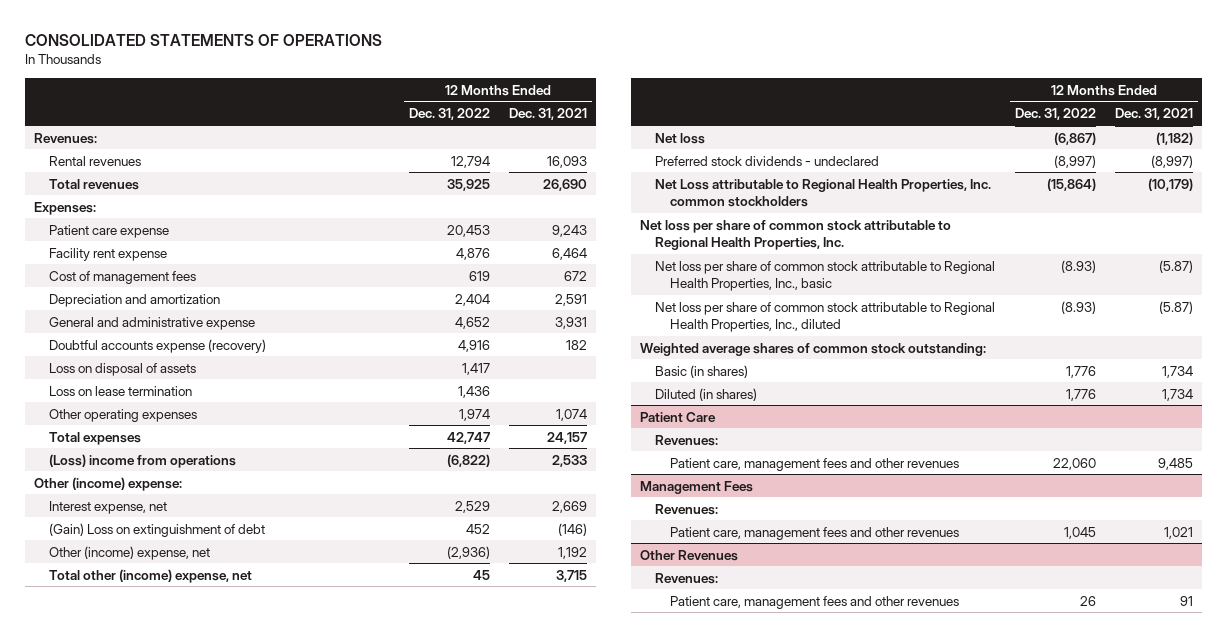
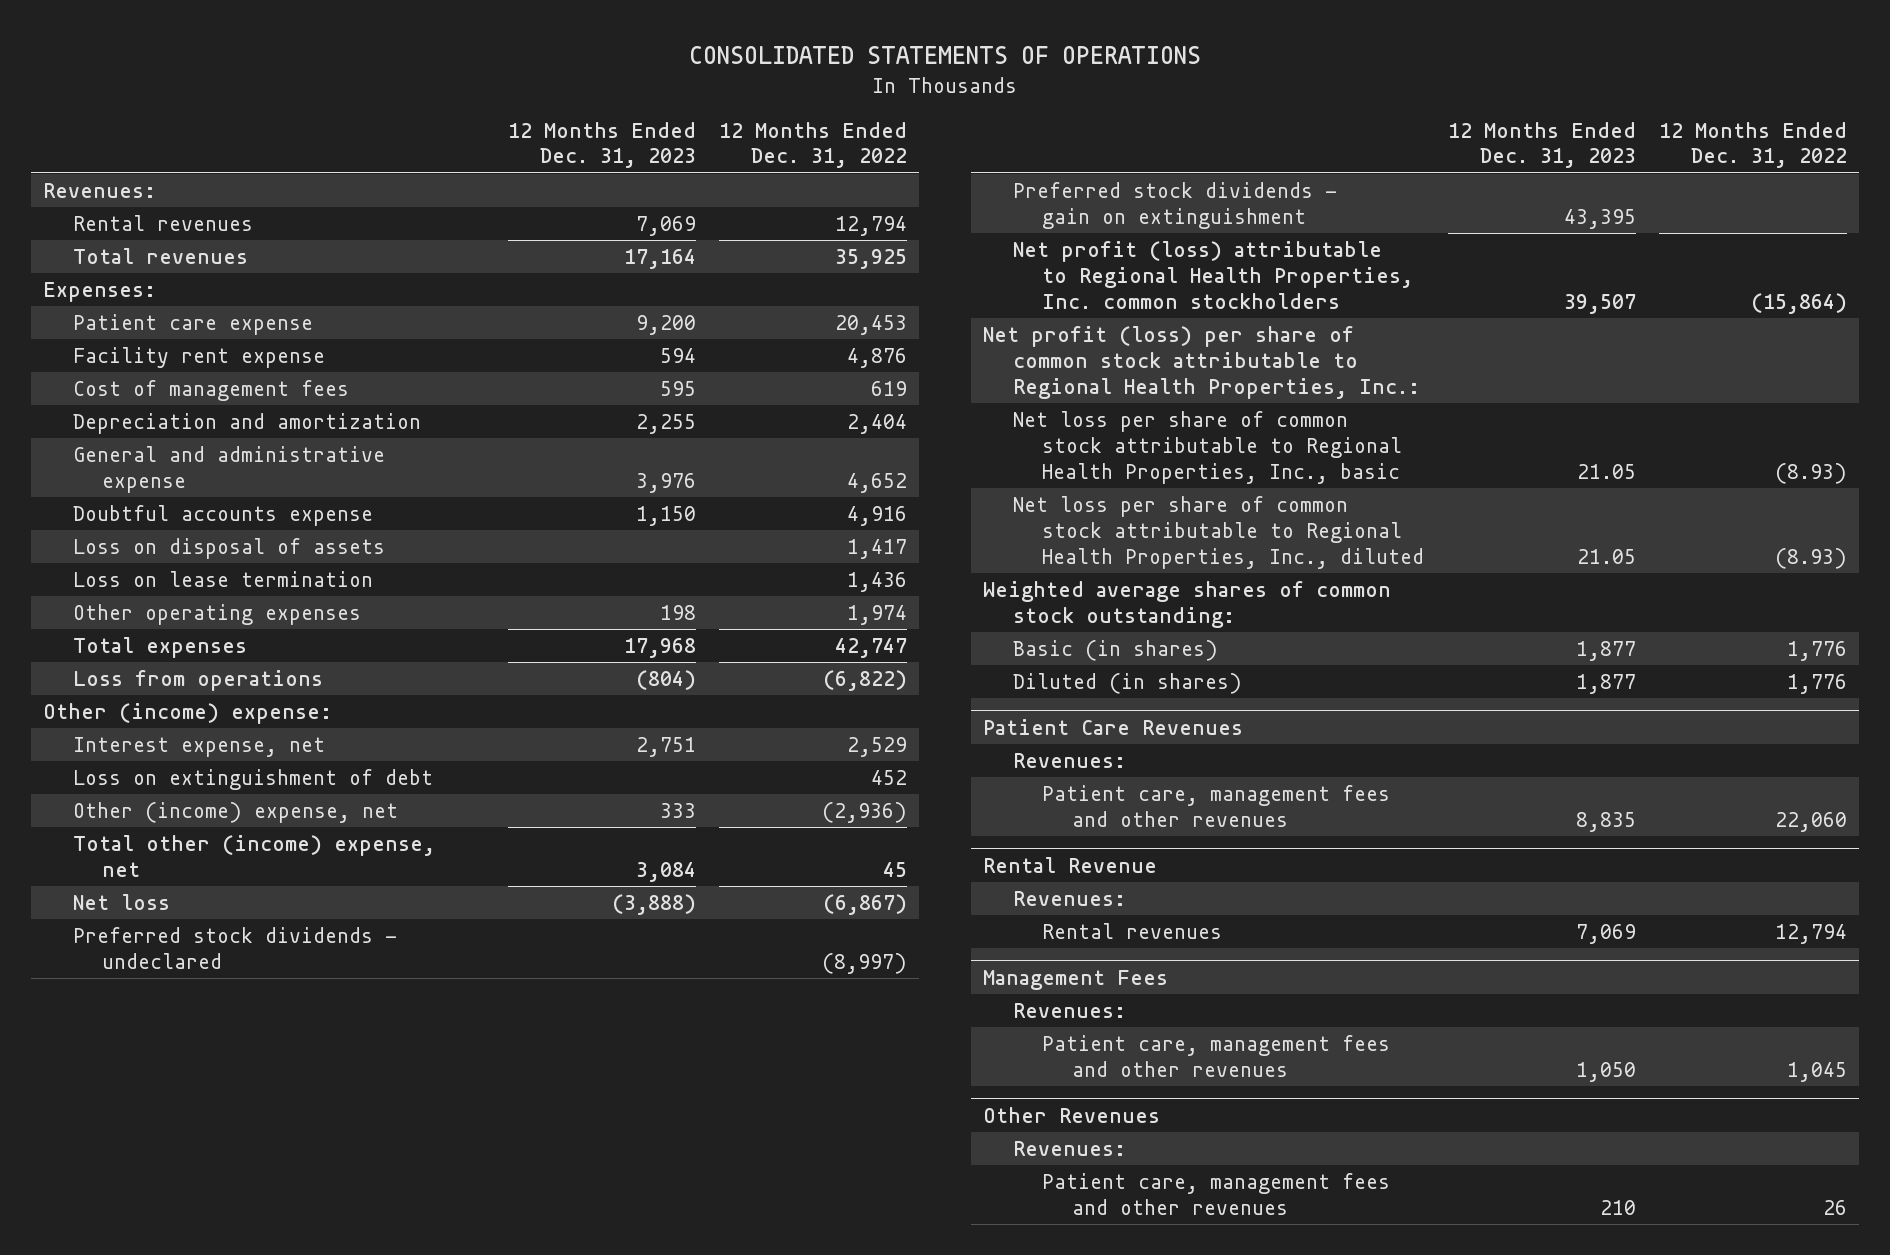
[508,108,587,121] Dec. 31, 2021 -> none
none -> [507,121,696,169] 12 Months Ended Dec. 31, 2023
[49,338,267,353] Doubtful accounts expense (recovery) -> [72,504,373,526] Doubtful accounts expense
[49,453,237,468] (Loss) income from operations -> [72,669,323,691] Loss from operations
[49,522,266,537] (Gain) Loss on extinguishment of debt -> [72,768,433,790] Loss on extinguishment of debt
none -> [1012,181,1337,229] Preferred stock dividends - gain on extinguishment
[655,178,992,208] Net Loss attributable to Regional Health Properties, Inc. common stockholders -> [1012,240,1414,309] Net profit (loss) attributable to Regional Health Properties, Inc. common stockholders
[640,219,952,251] Net loss per share of common stock attributable to Regional Health Properties, Inc. -> [983,325,1420,399] Net profit (loss) per share of common stock attributable to Regional Health Properties, Inc.:
[640,411,717,422] Patient Care -> [983,718,1244,735] Patient Care Revenues
none -> [983,856,1158,873] Rental Revenue
none -> [1012,890,1126,906] Revenues:
none -> [1042,922,1223,939] Rental revenues

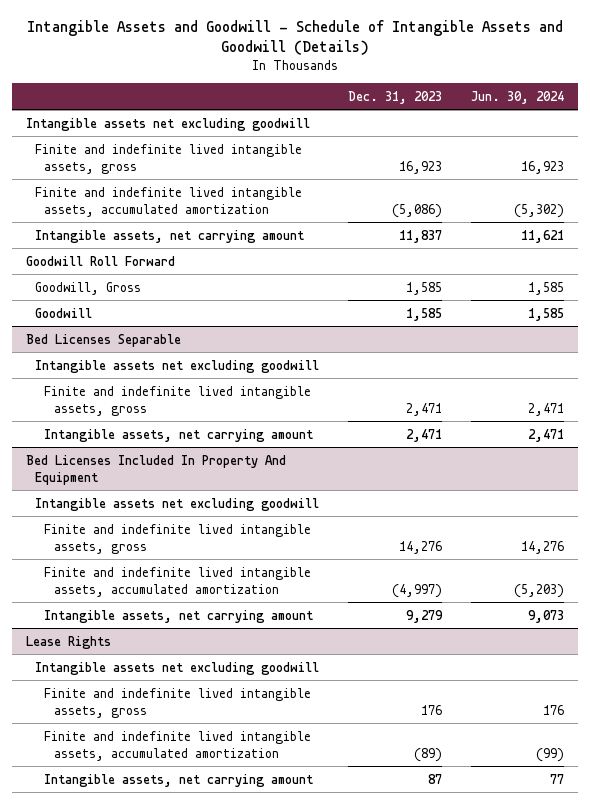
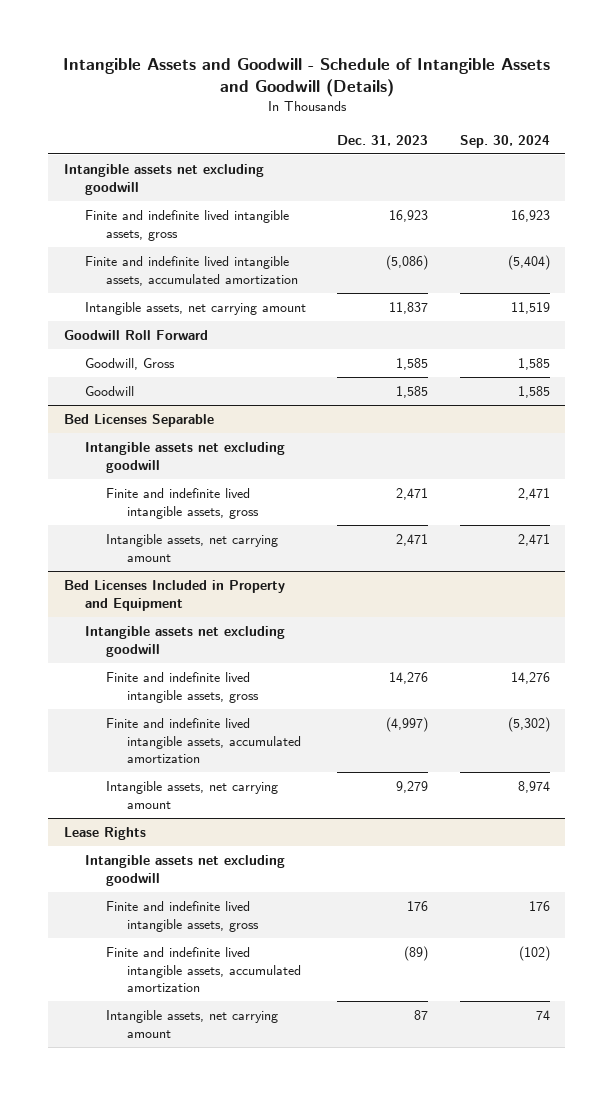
[470,90,564,104] Jun. 30, 2024 -> none
none -> [459,134,550,148] Sep. 30, 2024
[25,454,286,485] Bed Licenses Included In Property And Equipment -> [63,580,285,611] Bed Licenses Included in Property and Equipment

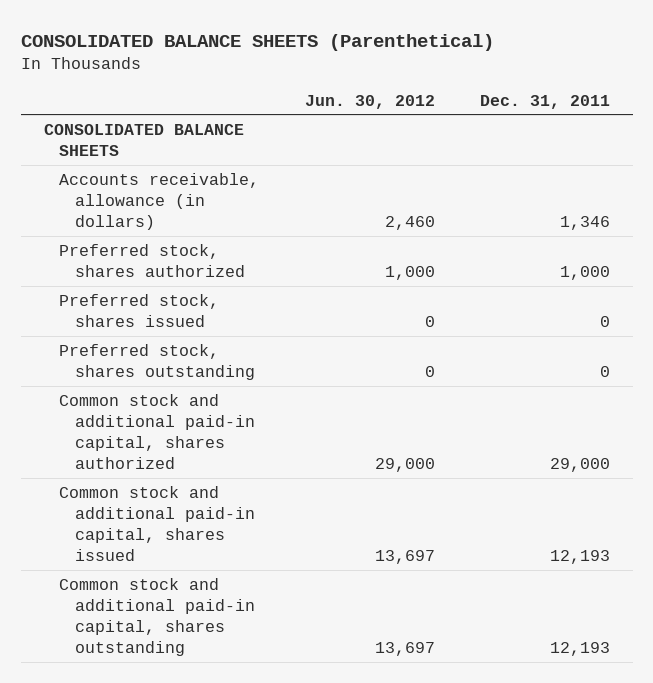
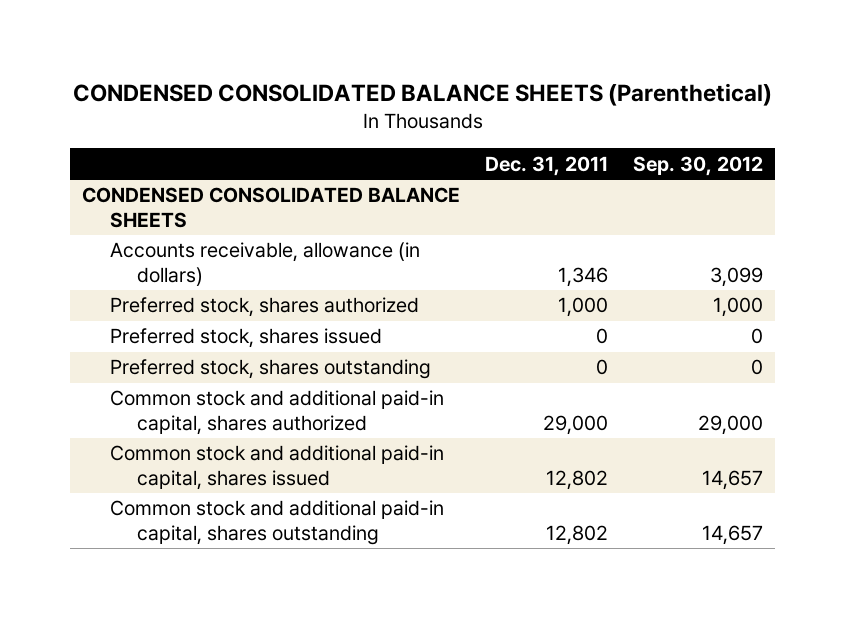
[20,33,494,51] CONSOLIDATED BALANCE SHEETS (Parenthetical) -> [72,83,772,107] CONDENSED CONSOLIDATED BALANCE SHEETS (Parenthetical)
[304,94,435,109] Jun. 30, 2012 -> none
none -> [633,155,764,176] Sep. 30, 2012
[43,123,244,156] CONSOLIDATED BALANCE SHEETS -> [82,187,461,228] CONDENSED CONSOLIDATED BALANCE SHEETS
[549,549,610,564] 12,193 -> [546,469,609,490] 12,802
[549,641,610,656] 12,193 -> [546,524,609,545] 12,802

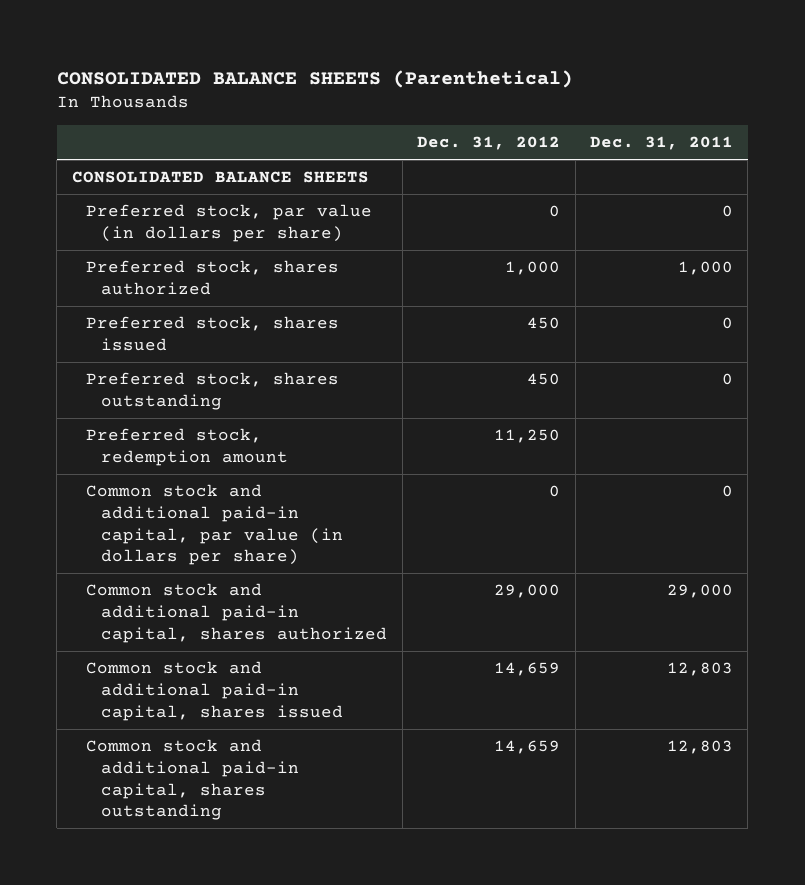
[72,83,772,107] CONDENSED CONSOLIDATED BALANCE SHEETS (Parenthetical) -> [56,69,573,88] CONSOLIDATED BALANCE SHEETS (Parenthetical)
[633,155,764,176] Sep. 30, 2012 -> none
none -> [417,136,561,151] Dec. 31, 2012
[109,242,420,286] Accounts receivable, allowance (in dollars) -> none
[82,187,461,228] CONDENSED CONSOLIDATED BALANCE SHEETS -> [71,171,369,184] CONSOLIDATED BALANCE SHEETS
none -> [86,204,373,242] Preferred stock, par value (in dollars per share)
none -> [86,428,289,466] Preferred stock, redemption amount
none -> [86,484,344,566] Common stock and additional paid-in capital, par value (in dollars per share)
[546,469,609,490] 12,802 -> [667,662,734,677] 12,803
[546,524,609,545] 12,802 -> [667,740,734,755] 12,803

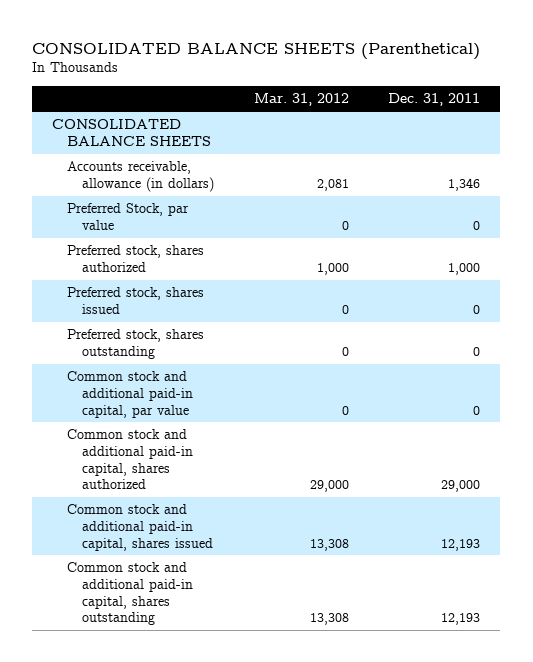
[417,136,561,151] Dec. 31, 2012 -> none
none -> [253,93,349,107] Mar. 31, 2012
none -> [67,161,214,192] Accounts receivable, allowance (in dollars)
[86,204,373,242] Preferred stock, par value (in dollars per share) -> [67,203,190,230] Preferred Stock, par value
[86,428,289,466] Preferred stock, redemption amount -> none
[86,484,344,566] Common stock and additional paid-in capital, par value (in dollars per share) -> [67,371,193,418] Common stock and additional paid-in capital, par value
[667,662,734,677] 12,803 -> [441,538,481,551] 12,193
[667,740,734,755] 12,803 -> [441,613,481,626] 12,193

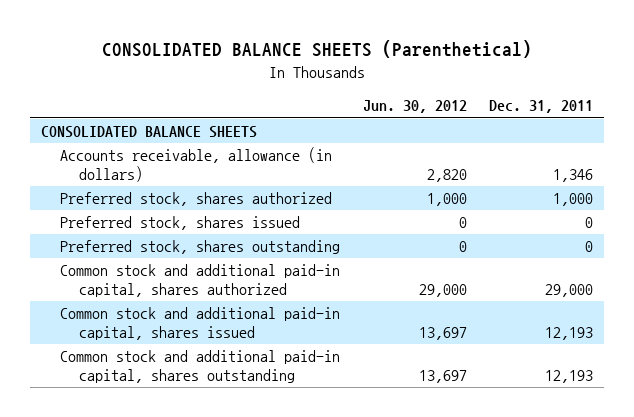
[253,93,349,107] Mar. 31, 2012 -> none
none -> [362,100,467,114] Jun. 30, 2012
[67,203,190,230] Preferred Stock, par value -> none
[67,371,193,418] Common stock and additional paid-in capital, par value -> none

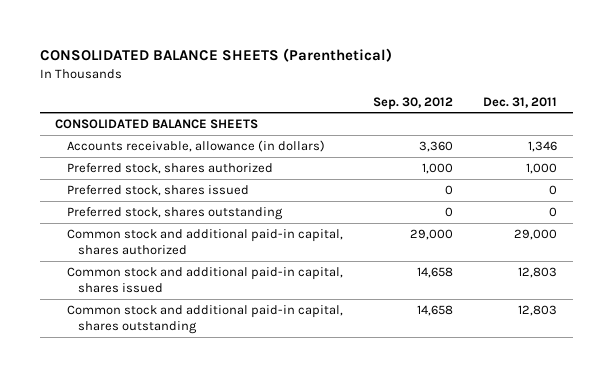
[362,100,467,114] Jun. 30, 2012 -> none
none -> [372,96,453,110] Sep. 30, 2012
[544,326,593,340] 12,193 -> [518,266,558,278] 12,803
[544,369,593,383] 12,193 -> [518,304,558,316] 12,803

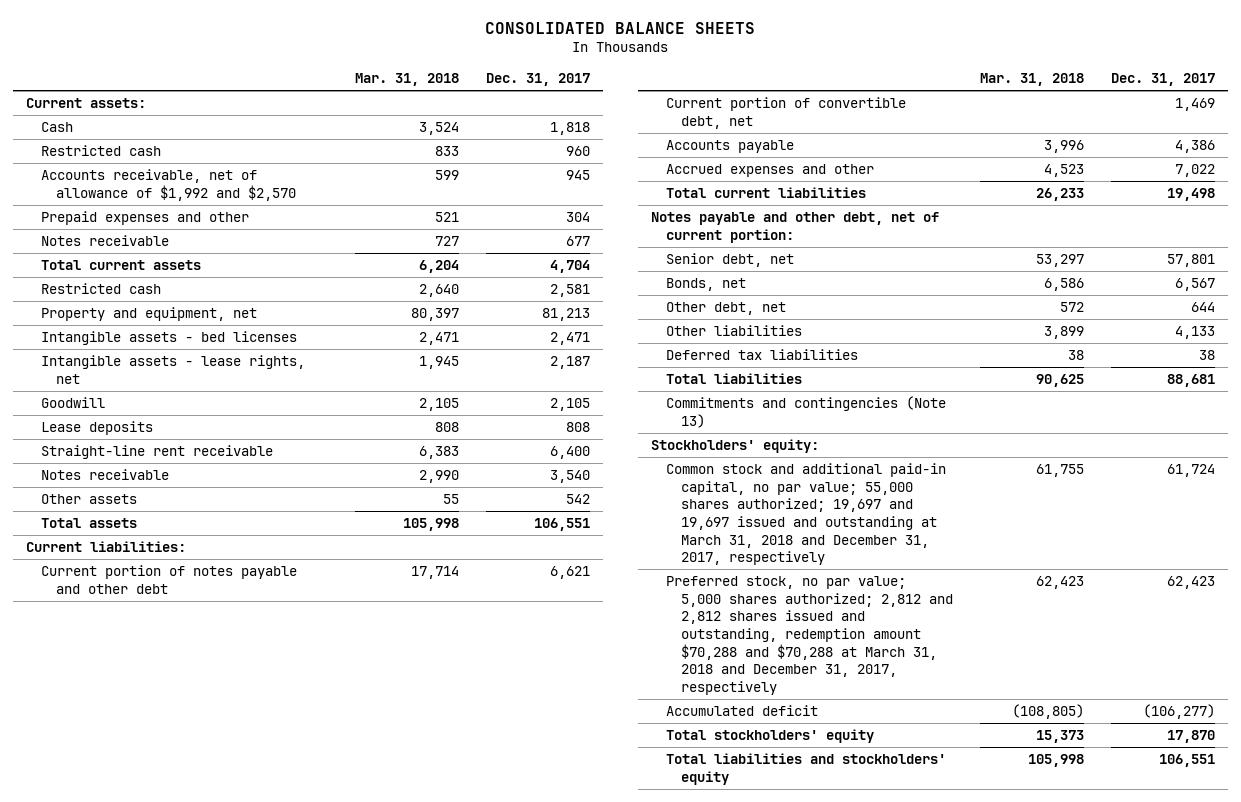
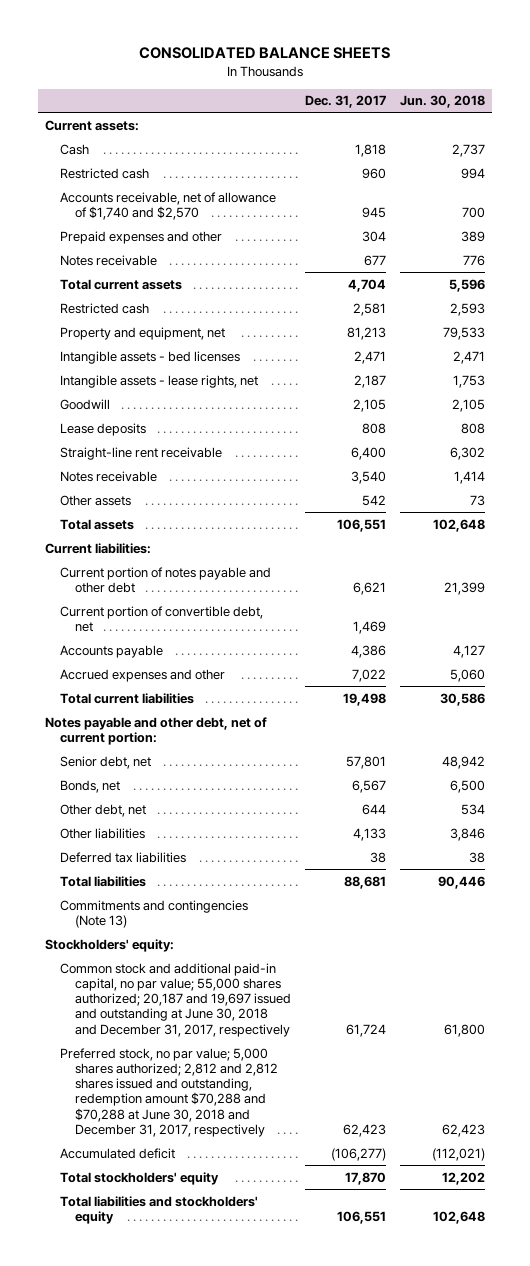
[355,73,460,87] Mar. 31, 2018 -> none
none -> [399,95,485,109] Jun. 30, 2018
[41,169,297,201] Accounts receivable, net of allowance of $1,992 and $2,570 -> [59,191,276,220] Accounts receivable, net of allowance of $1,740 and $2,570
[666,463,947,566] Common stock and additional paid-in capital, no par value; 55,000 shares authorized; 19,697 and 19,697 issued and outstanding at March 31, 2018 and December 31, 2017, respectively -> [59,962,291,1037] Common stock and additional paid-in capital, no par value; 55,000 shares authorized; 20,187 and 19,697 issued and outstanding at June 30, 2018 and December 31, 2017, respectively
[666,576,954,695] Preferred stock, no par value; 5,000 shares authorized; 2,812 and 2,812 shares issued and outstanding, redemption amount $70,288 and $70,288 at March 31, 2018 and December 31, 2017, respectively -> [59,1047,278,1138] Preferred stock, no par value; 5,000 shares authorized; 2,812 and 2,812 shares issued and outstanding, redemption amount $70,288 and $70,288 at June 30, 2018 and December 31, 2017, respectively

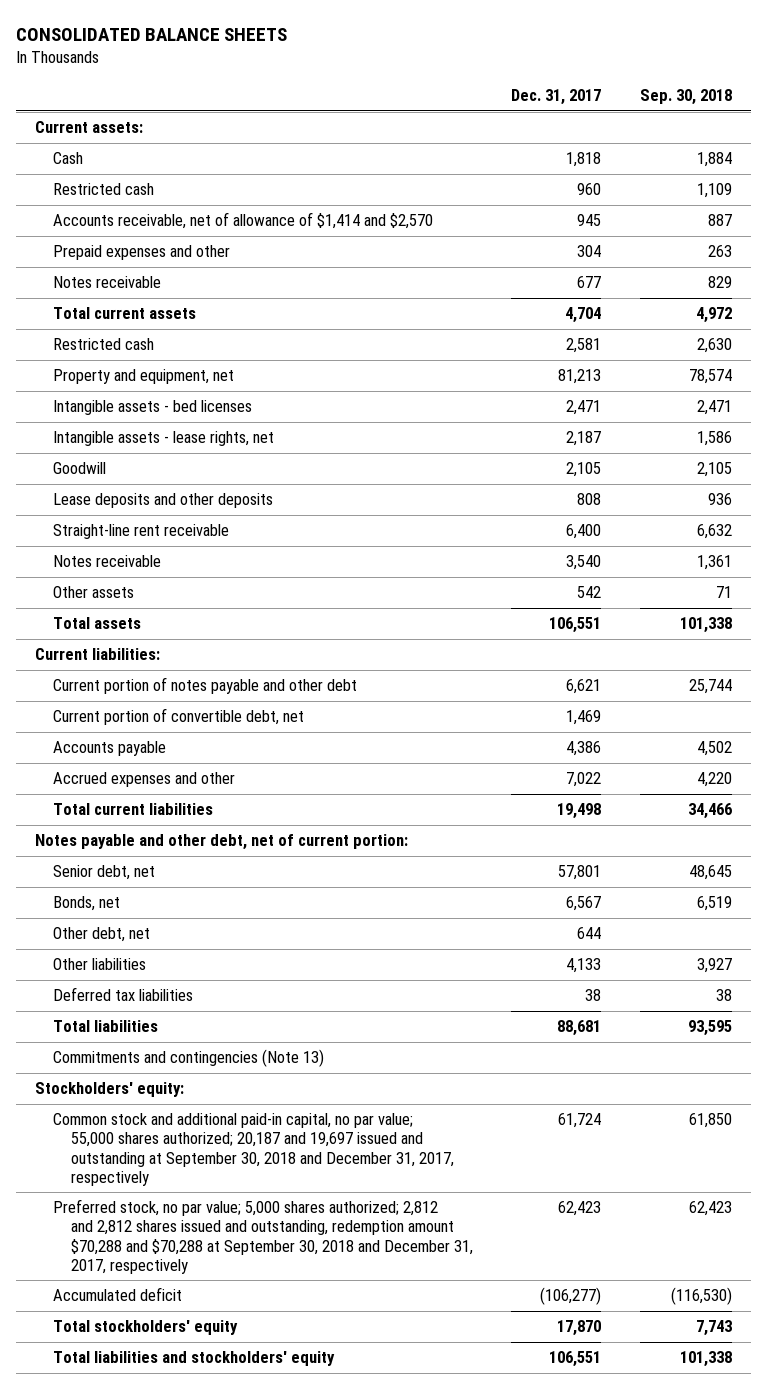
[399,95,485,109] Jun. 30, 2018 -> none
none -> [639,89,732,106] Sep. 30, 2018
[59,191,276,220] Accounts receivable, net of allowance of $1,740 and $2,570 -> [52,212,433,230] Accounts receivable, net of allowance of $1,414 and $2,570
[59,422,146,436] Lease deposits -> [52,493,273,509] Lease deposits and other deposits
[59,962,291,1037] Common stock and additional paid-in capital, no par value; 55,000 shares authorized; 20,187 and 19,697 issued and outstanding at June 30, 2018 and December 31, 2017, respectively -> [52,1113,454,1186] Common stock and additional paid-in capital, no par value; 55,000 shares authorized; 20,187 and 19,697 issued and outstanding at September 30, 2018 and December 31, 2017, respectively
[59,1047,278,1138] Preferred stock, no par value; 5,000 shares authorized; 2,812 and 2,812 shares issued and outstanding, redemption amount $70,288 and $70,288 at June 30, 2018 and December 31, 2017, respectively -> [52,1199,473,1274] Preferred stock, no par value; 5,000 shares authorized; 2,812 and 2,812 shares issued and outstanding, redemption amount $70,288 and $70,288 at September 30, 2018 and December 31, 2017, respectively

